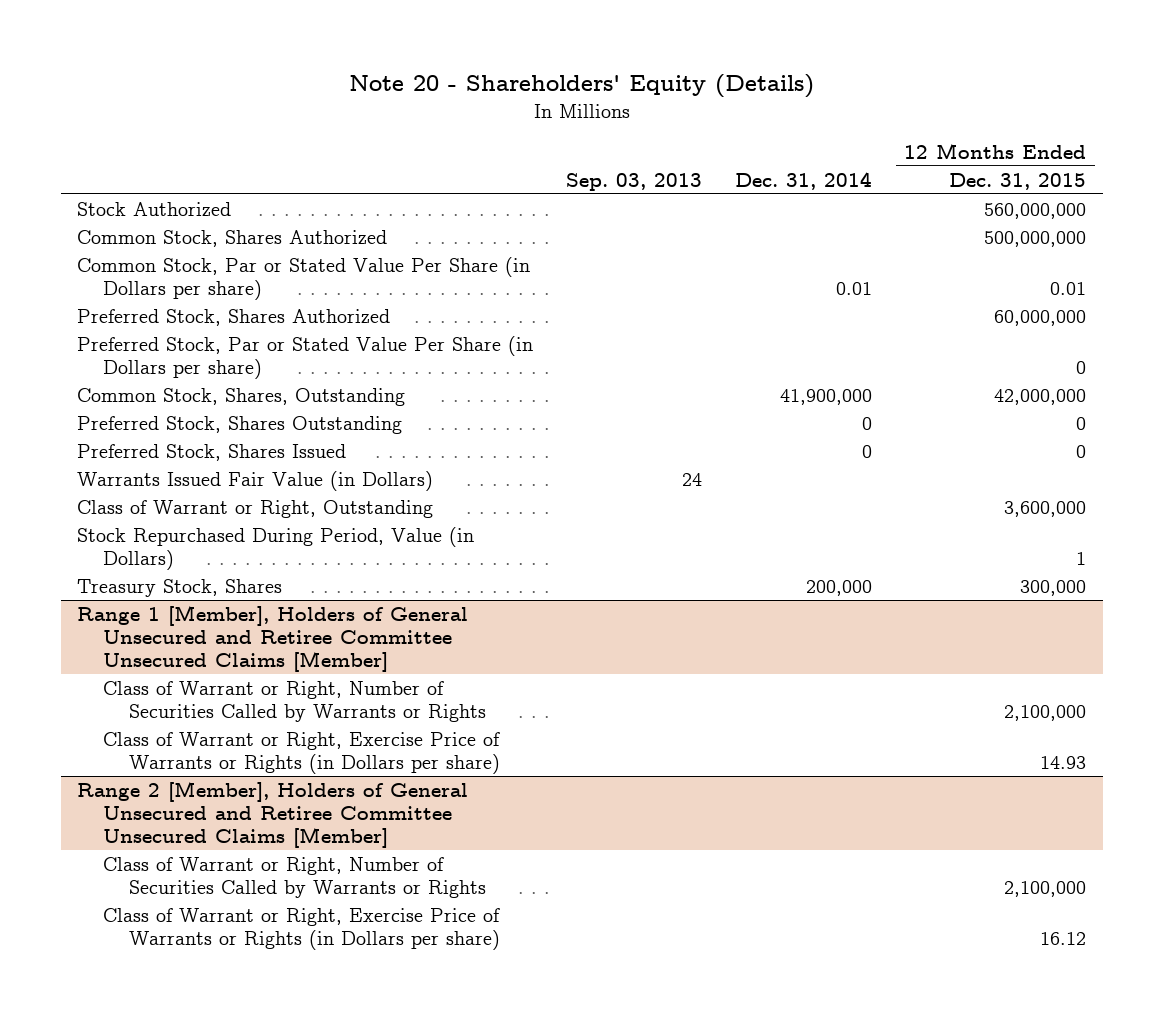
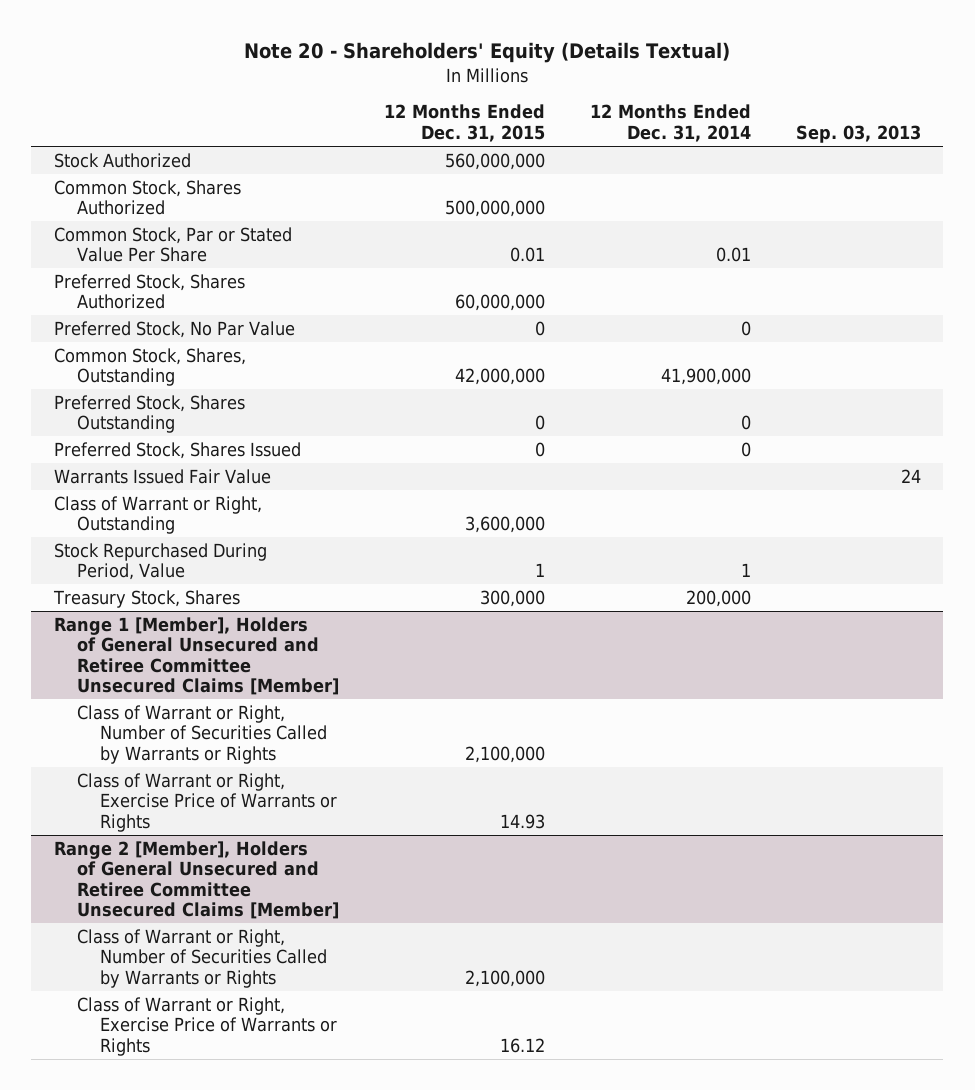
[348,74,814,99] Note 20 - Shareholders' Equity (Details) -> [244,42,731,64] Note 20 - Shareholders' Equity (Details Textual)
[734,171,872,190] Dec. 31, 2014 -> none
none -> [589,104,751,143] 12 Months Ended Dec. 31, 2014
[77,256,531,300] Common Stock, Par or Stated Value Per Share (in Dollars per share) -> [53,226,292,263] Common Stock, Par or Stated Value Per Share
[77,335,534,379] Preferred Stock, Par or Stated Value Per Share (in Dollars per share) -> none
none -> [53,320,295,338] Preferred Stock, No Par Value
[77,470,434,491] Warrants Issued Fair Value (in Dollars) -> [53,468,271,484] Warrants Issued Fair Value
[77,526,475,570] Stock Repurchased During Period, Value (in Dollars) -> [53,542,267,581] Stock Repurchased During Period, Value
[103,731,501,774] Class of Warrant or Right, Exercise Price of Warrants or Rights (in Dollars per share) -> [76,772,337,832] Class of Warrant or Right, Exercise Price of Warrants or Rights
[103,907,501,950] Class of Warrant or Right, Exercise Price of Warrants or Rights (in Dollars per share) -> [76,996,337,1056] Class of Warrant or Right, Exercise Price of Warrants or Rights

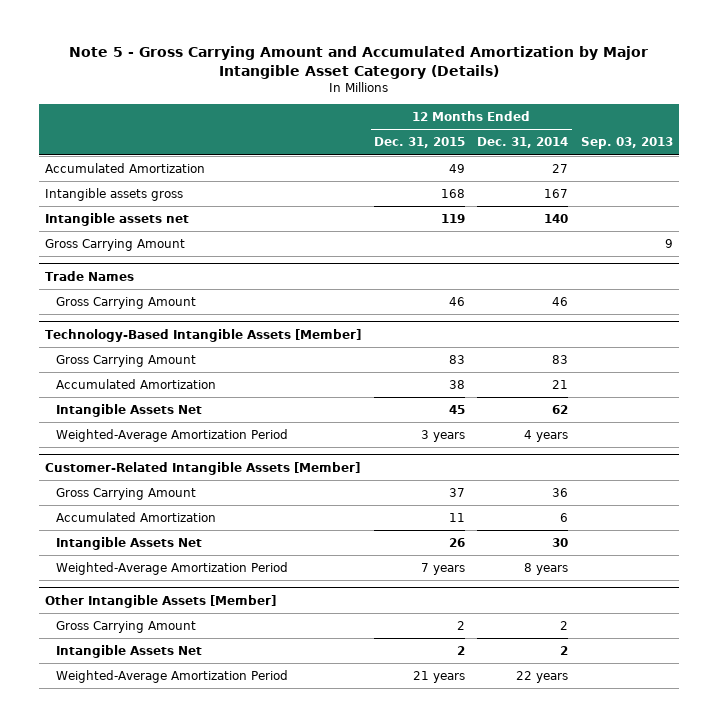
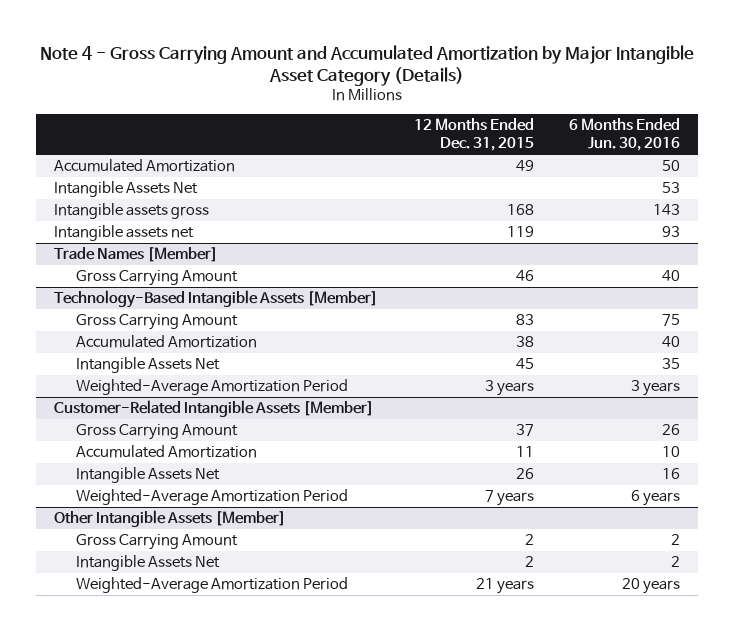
[69,46,649,80] Note 5 - Gross Carrying Amount and Accumulated Amortization by Major Intangible Asset Category (Details) -> [40,44,695,86] Note 4 - Gross Carrying Amount and Accumulated Amortization by Major Intangible Asset Category (Details)
[477,137,569,149] Dec. 31, 2014 -> none
[581,137,674,150] Sep. 03, 2013 -> none
none -> [569,118,681,152] 6 Months Ended Jun. 30, 2016
none -> [54,181,199,198] Intangible Assets Net
[44,238,185,251] Gross Carrying Amount -> none
[44,270,134,281] Trade Names -> [54,247,219,263] Trade Names [Member]

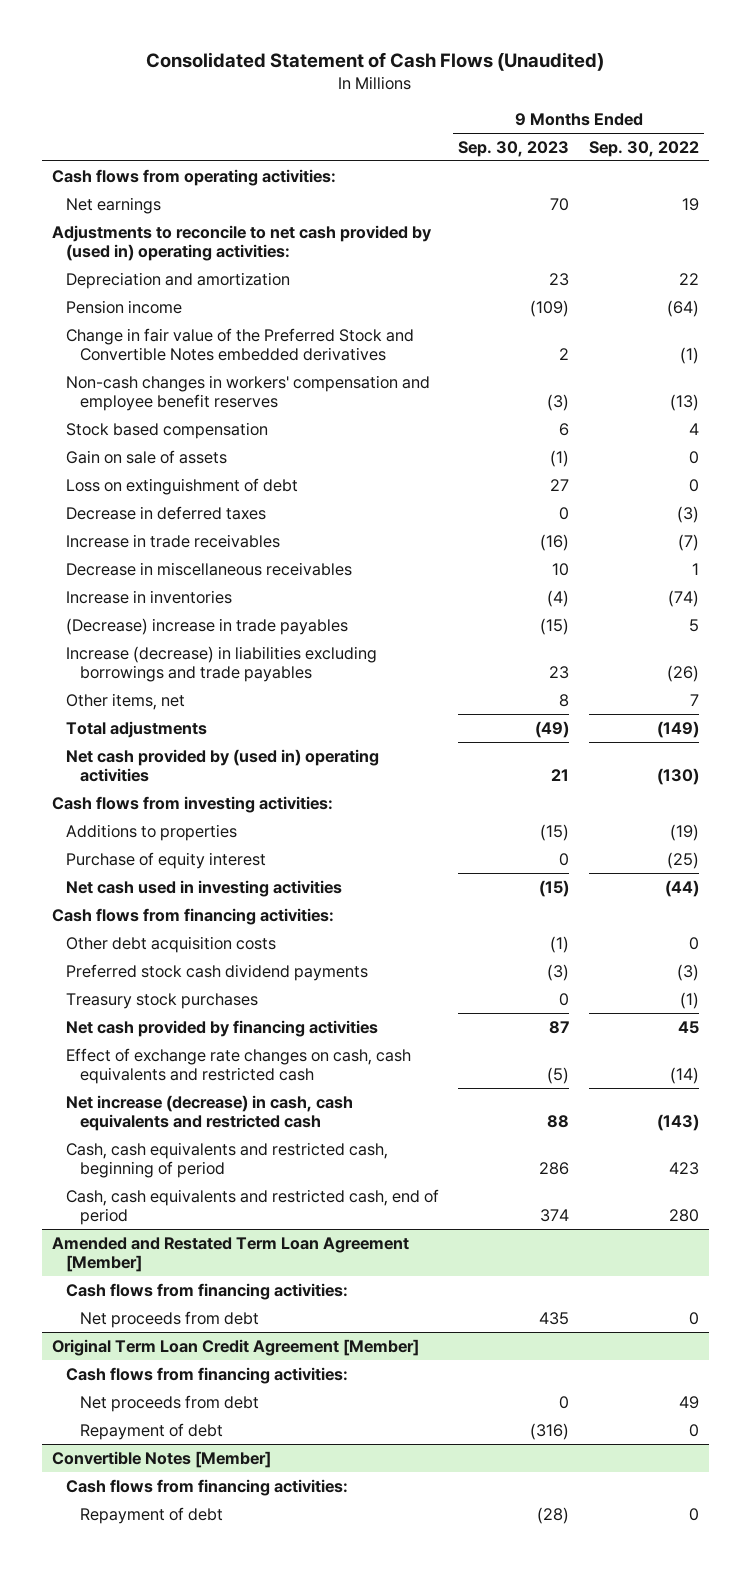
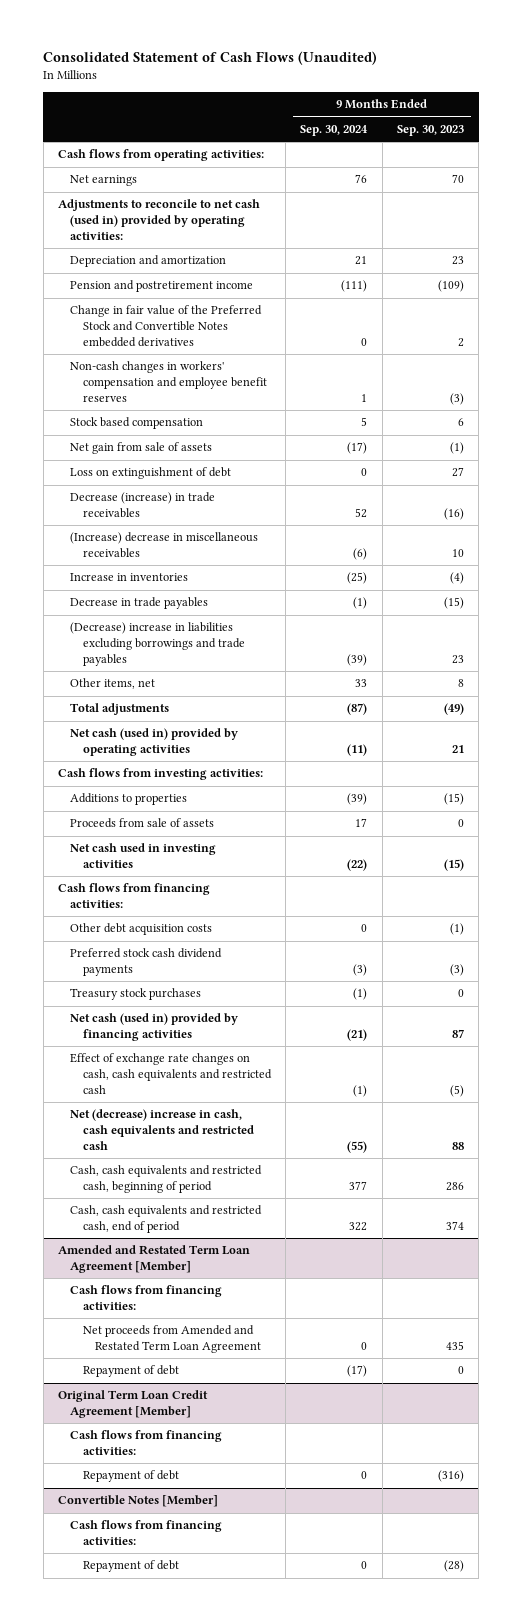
[588,140,699,157] Sep. 30, 2022 -> none
none -> [300,124,369,136] Sep. 30, 2024
[51,224,432,262] Adjustments to reconcile to net cash provided by (used in) operating activities: -> [57,199,260,240] Adjustments to reconcile to net cash (used in) provided by operating activities:
[65,299,182,314] Pension income -> [70,280,254,293] Pension and postretirement income
[65,449,227,464] Gain on sale of assets -> [70,442,213,455] Net gain from sale of assets
[65,505,266,520] Decrease in deferred taxes -> none
[65,533,280,548] Increase in trade receivables -> [70,492,216,518] Decrease (increase) in trade receivables
[65,561,352,576] Decrease in miscellaneous receivables -> [70,532,259,558] (Increase) decrease in miscellaneous receivables
[65,617,348,635] (Decrease) increase in trade payables -> [70,597,209,610] Decrease in trade payables
[65,645,377,683] Increase (decrease) in liabilities excluding borrowings and trade payables -> [70,622,245,666] (Decrease) increase in liabilities excluding borrowings and trade payables
[65,748,379,783] Net cash provided by (used in) operating activities -> [70,728,239,756] Net cash (used in) provided by operating activities
[65,851,266,869] Purchase of equity interest -> none
none -> [70,818,215,829] Proceeds from sale of assets
[65,1019,378,1037] Net cash provided by financing activities -> [70,1013,239,1041] Net cash (used in) provided by financing activities
[65,1094,353,1132] Net increase (decrease) in cash, cash equivalents and restricted cash -> [70,1109,254,1150] Net (decrease) increase in cash, cash equivalents and restricted cash
[79,1310,259,1328] Net proceeds from debt -> [82,1325,262,1353] Net proceeds from Amended and Restated Term Loan Agreement
none -> [82,1365,179,1378] Repayment of debt
[79,1394,259,1412] Net proceeds from debt -> none

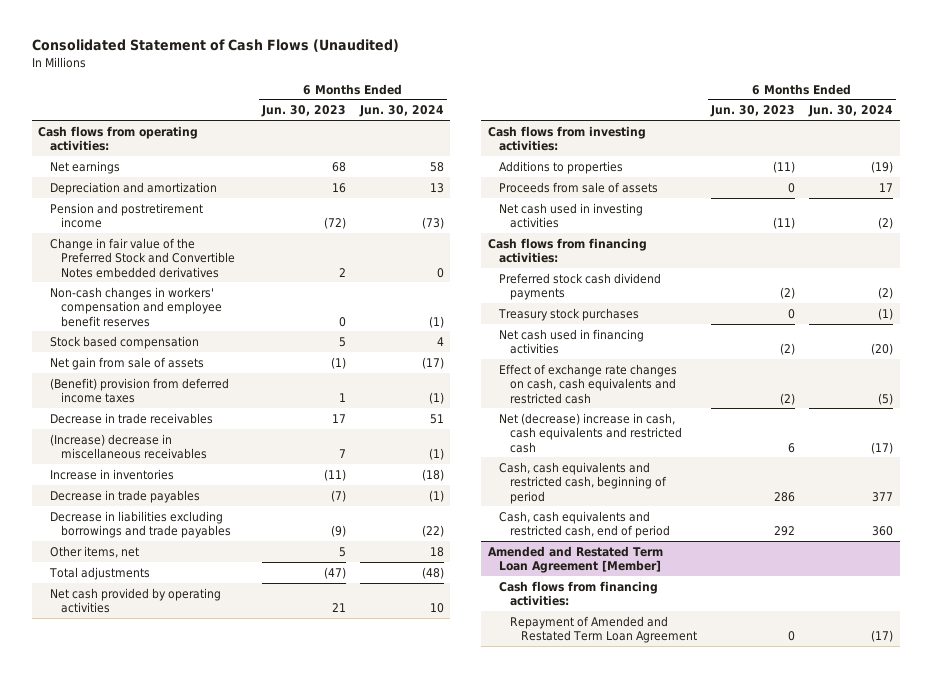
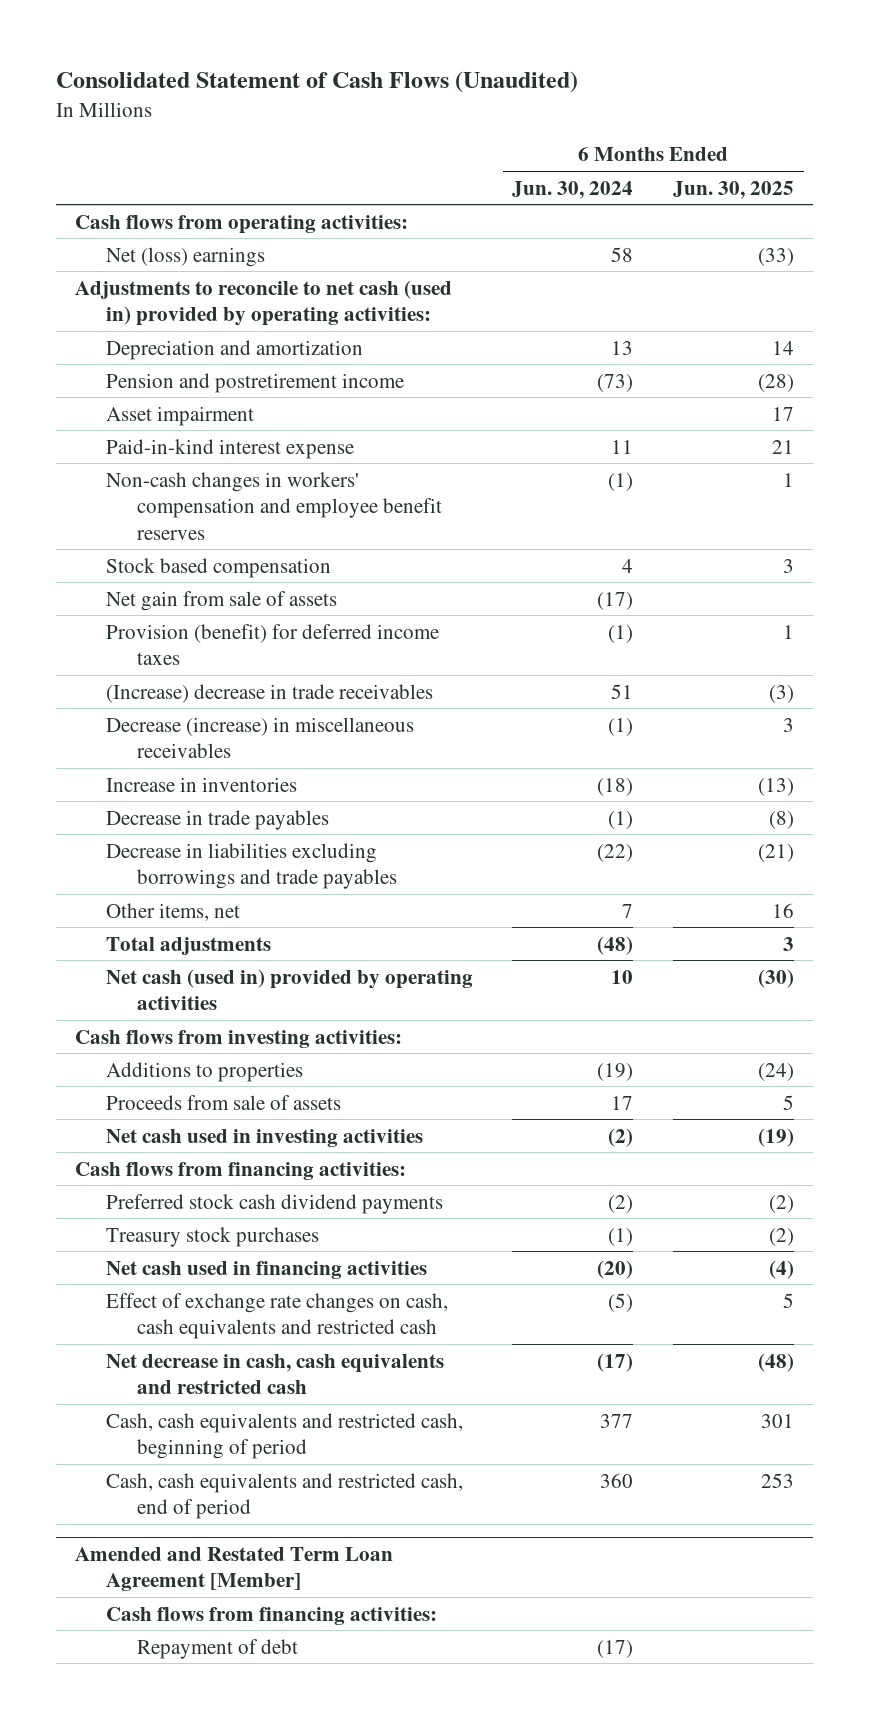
[260,105,346,118] Jun. 30, 2023 -> none
none -> [672,180,794,199] Jun. 30, 2025
[49,160,120,174] Net earnings -> [106,246,266,267] Net (loss) earnings
none -> [75,279,453,327] Adjustments to reconcile to net cash (used in) provided by operating activities:
[49,237,236,278] Change in fair value of the Preferred Stock and Convertible Notes embedded derivatives -> none
none -> [106,405,255,426] Asset impairment
none -> [106,438,355,459] Paid-in-kind interest expense
[49,377,229,404] (Benefit) provision from deferred income taxes -> [106,623,440,666] Provision (benefit) for deferred income taxes
[49,412,213,424] Decrease in trade receivables -> [106,683,434,703] (Increase) decrease in trade receivables
[49,433,208,460] (Increase) decrease in miscellaneous receivables -> [106,716,415,759] Decrease (increase) in miscellaneous receivables
[429,546,444,557] 18 -> [622,903,634,918] 7
[49,587,221,614] Net cash provided by operating activities -> [106,968,474,1011] Net cash (used in) provided by operating activities
[498,412,683,453] Net (decrease) increase in cash, cash equivalents and restricted cash -> [106,1353,445,1395] Net decrease in cash, cash equivalents and restricted cash
[510,615,698,644] Repayment of Amended and Restated Term Loan Agreement -> [136,1638,298,1659] Repayment of debt

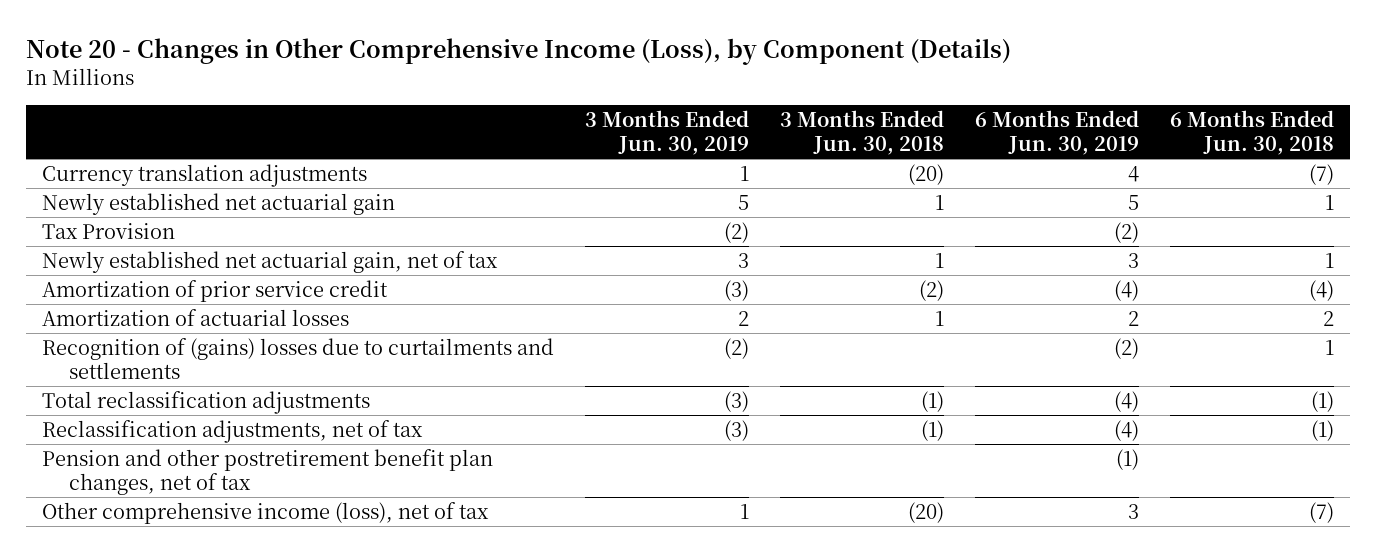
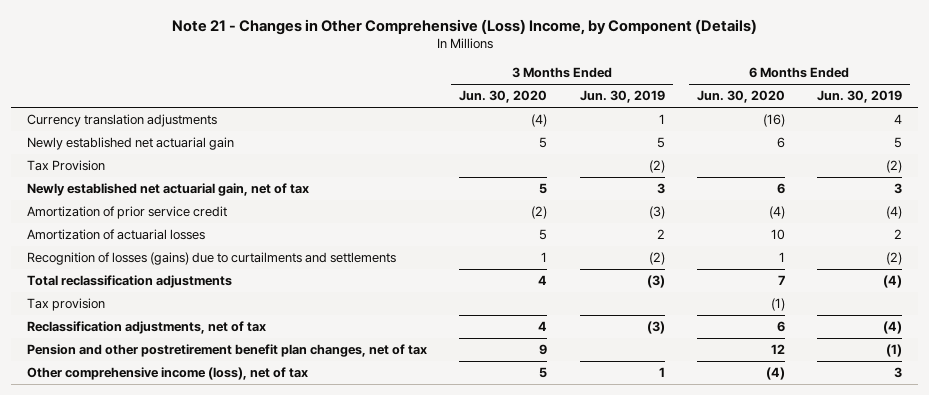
[26,37,1012,65] Note 20 - Changes in Other Comprehensive Income (Loss), by Component (Details) -> [171,18,757,35] Note 21 - Changes in Other Comprehensive (Loss) Income, by Component (Details)
[780,110,945,155] 3 Months Ended Jun. 30, 2018 -> none
[1170,110,1335,155] 6 Months Ended Jun. 30, 2018 -> none
none -> [459,90,548,104] Jun. 30, 2020
none -> [696,90,785,104] Jun. 30, 2020
[41,337,554,379] Recognition of (gains) losses due to curtailments and settlements -> [27,252,397,266] Recognition of losses (gains) due to curtailments and settlements
none -> [27,298,106,312] Tax provision

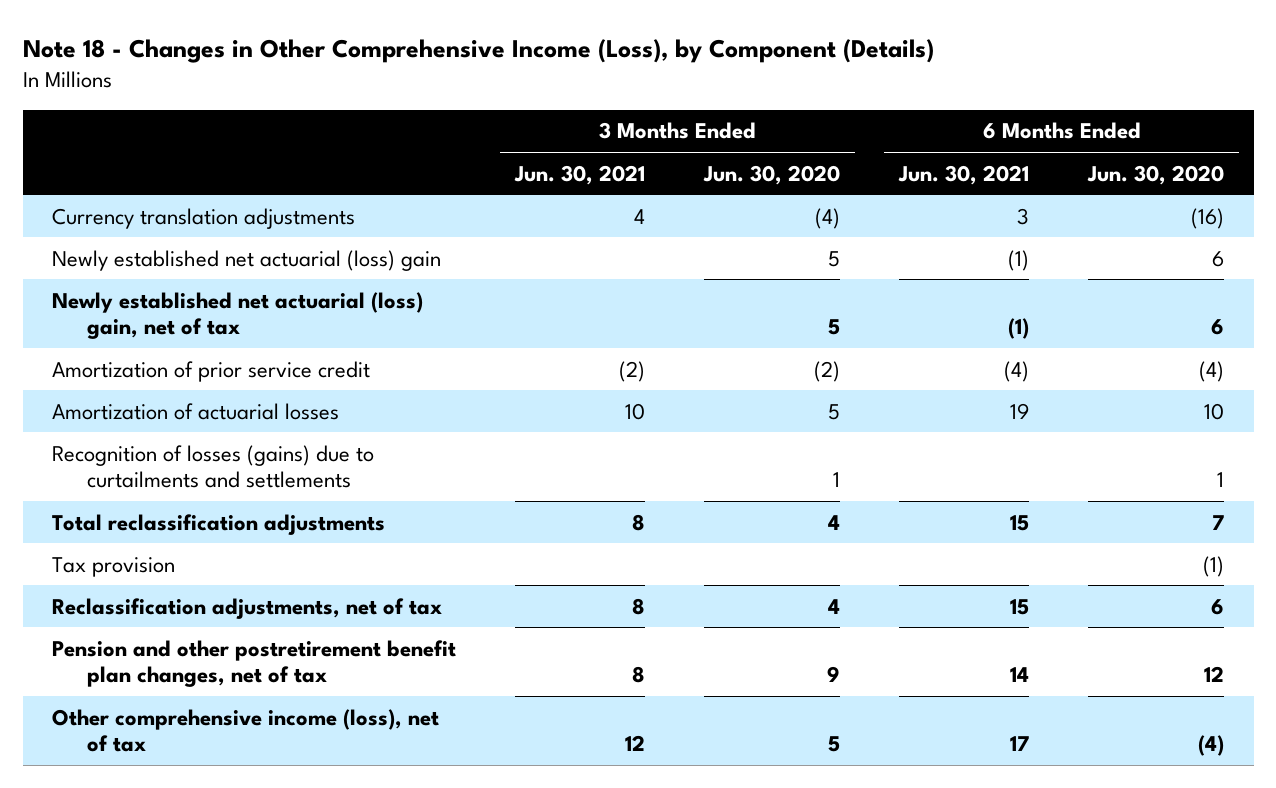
[171,18,757,35] Note 21 - Changes in Other Comprehensive (Loss) Income, by Component (Details) -> [22,39,934,64] Note 18 - Changes in Other Comprehensive Income (Loss), by Component (Details)
[579,90,665,104] Jun. 30, 2019 -> none
[817,90,903,104] Jun. 30, 2019 -> none
none -> [514,164,646,185] Jun. 30, 2021
none -> [898,164,1030,185] Jun. 30, 2021
[27,160,106,172] Tax Provision -> none
[27,137,235,151] Newly established net actuarial gain -> [52,249,442,271] Newly established net actuarial (loss) gain
[27,183,310,197] Newly established net actuarial gain, net of tax -> [52,291,424,340] Newly established net actuarial (loss) gain, net of tax

